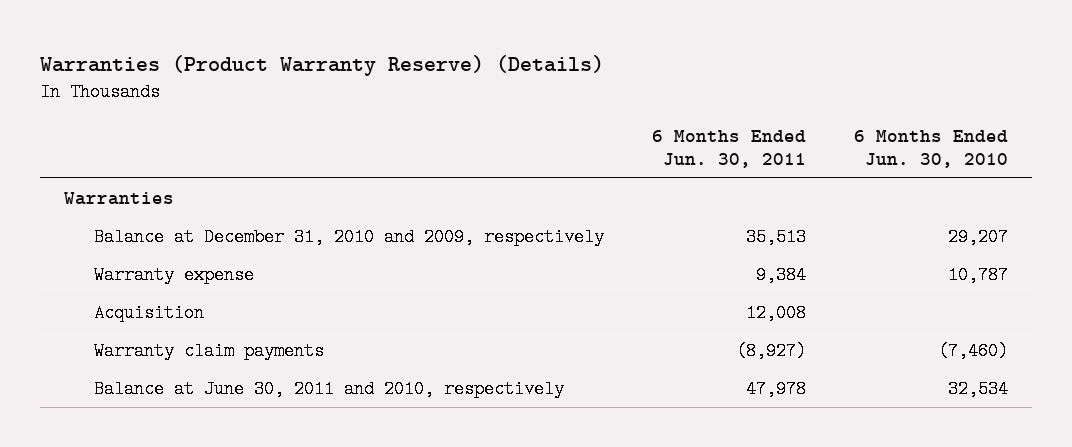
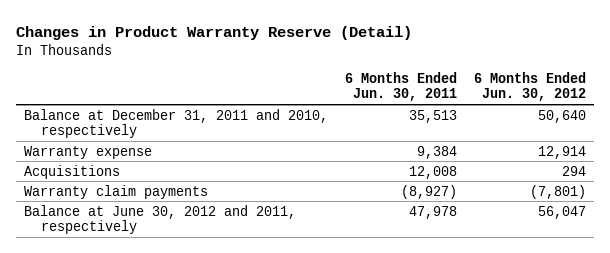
[40,54,605,76] Warranties (Product Warranty Reserve) (Details) -> [15,25,412,40] Changes in Product Warranty Reserve (Detail)
[853,129,1008,168] 6 Months Ended Jun. 30, 2010 -> none
none -> [473,71,586,102] 6 Months Ended Jun. 30, 2012
[64,192,175,206] Warranties -> none
[94,228,605,247] Balance at December 31, 2010 and 2009, respectively -> [24,108,329,139] Balance at December 31, 2011 and 2010, respectively
[94,304,205,323] Acquisition -> [24,164,121,179] Acquisitions
[94,380,565,399] Balance at June 30, 2011 and 2010, respectively -> [24,204,297,235] Balance at June 30, 2012 and 2011, respectively

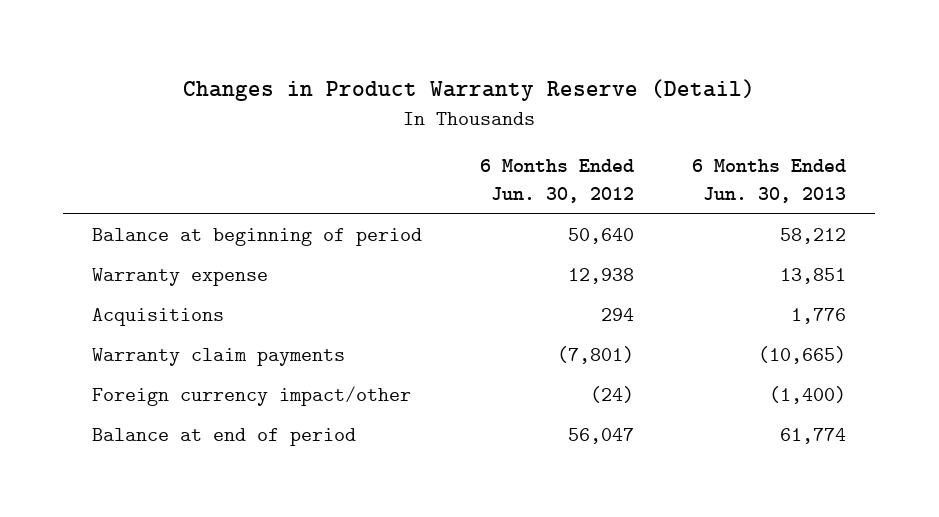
[345,71,458,102] 6 Months Ended Jun. 30, 2011 -> none
none -> [692,159,847,203] 6 Months Ended Jun. 30, 2013
[24,108,329,139] Balance at December 31, 2011 and 2010, respectively -> [92,227,423,246] Balance at beginning of period
[537,145,586,159] 12,914 -> [568,267,635,284] 12,938
none -> [92,385,412,406] Foreign currency impact/other
[24,204,297,235] Balance at June 30, 2012 and 2011, respectively -> [92,427,357,446] Balance at end of period

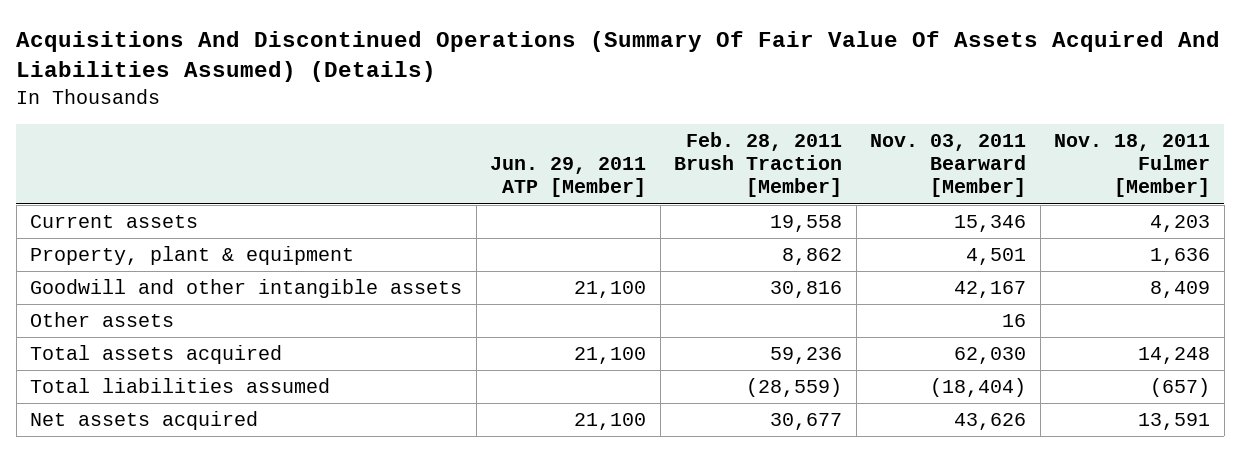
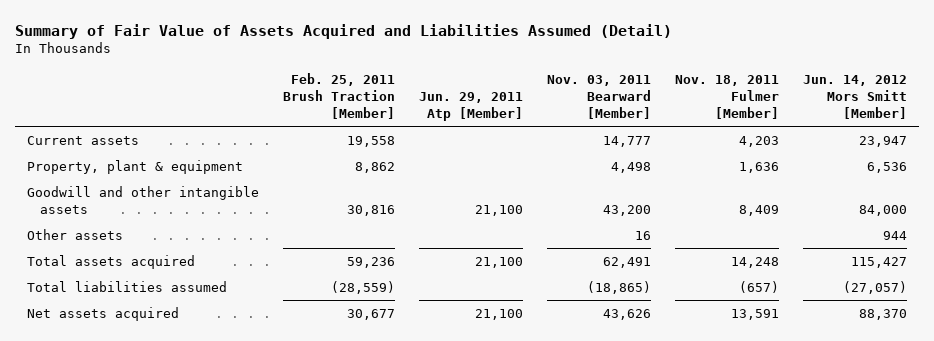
[16,30,1221,83] Acquisitions And Discontinued Operations (Summary Of Fair Value Of Assets Acquired And Liabilities Assumed) (Details) -> [15,23,673,39] Summary of Fair Value of Assets Acquired and Liabilities Assumed (Detail)
[490,157,647,198] Jun. 29, 2011 ATP [Member] -> none
[674,131,843,198] Feb. 28, 2011 Brush Traction [Member] -> none
none -> [283,73,396,120] Feb. 25, 2011 Brush Traction [Member]
none -> [418,92,523,122] Jun. 29, 2011 Atp [Member]
none -> [802,75,907,120] Jun. 14, 2012 Mors Smitt [Member]
[954,215,1027,233] 15,346 -> [602,135,651,147] 14,777
[966,248,1027,266] 4,501 -> [610,161,651,173] 4,498
[954,281,1027,299] 42,167 -> [602,204,651,216] 43,200
[954,347,1027,365] 62,030 -> [602,256,651,268] 62,491
[930,378,1027,398] (18,404) -> [586,280,651,294] (18,865)

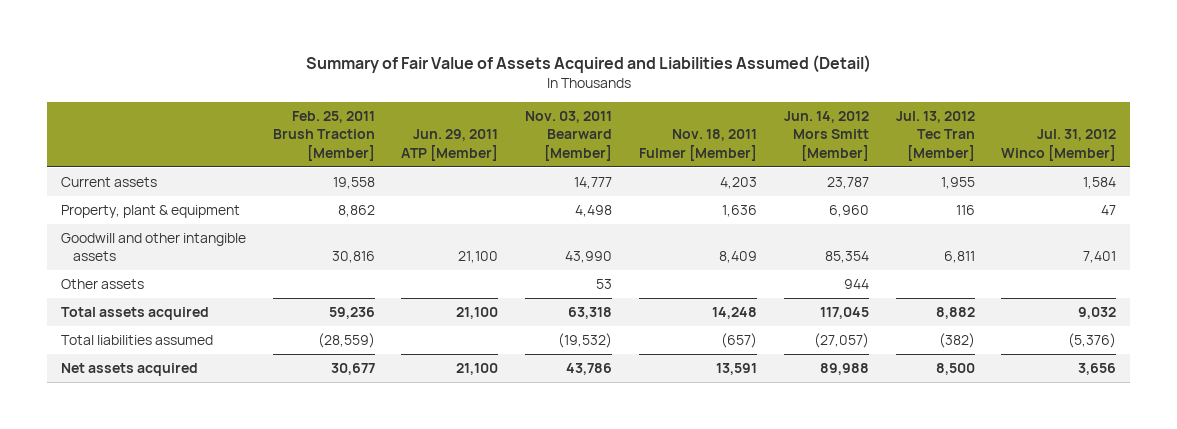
[418,92,523,122] Jun. 29, 2011 Atp [Member] -> none
none -> [401,129,499,161] Jun. 29, 2011 ATP [Member]
none -> [895,111,975,161] Jul. 13, 2012 Tec Tran [Member]
none -> [1001,129,1117,161] Jul. 31, 2012 Winco [Member]
[858,135,907,147] 23,947 -> [826,177,869,190] 23,787
[866,161,907,173] 6,536 -> [828,205,869,218] 6,960
[602,204,651,216] 43,200 -> [565,251,613,264] 43,990
[858,204,907,216] 84,000 -> [824,251,869,264] 85,354
[634,230,651,240] 16 -> [596,279,613,290] 53
[602,256,651,268] 62,491 -> [568,307,613,320] 63,318
[850,256,907,268] 115,427 -> [819,307,869,320] 117,045
[586,280,651,294] (18,865) -> [558,333,613,349] (19,532)
[602,308,651,320] 43,626 -> [566,363,613,376] 43,786
[858,308,907,320] 88,370 -> [819,363,869,376] 89,988

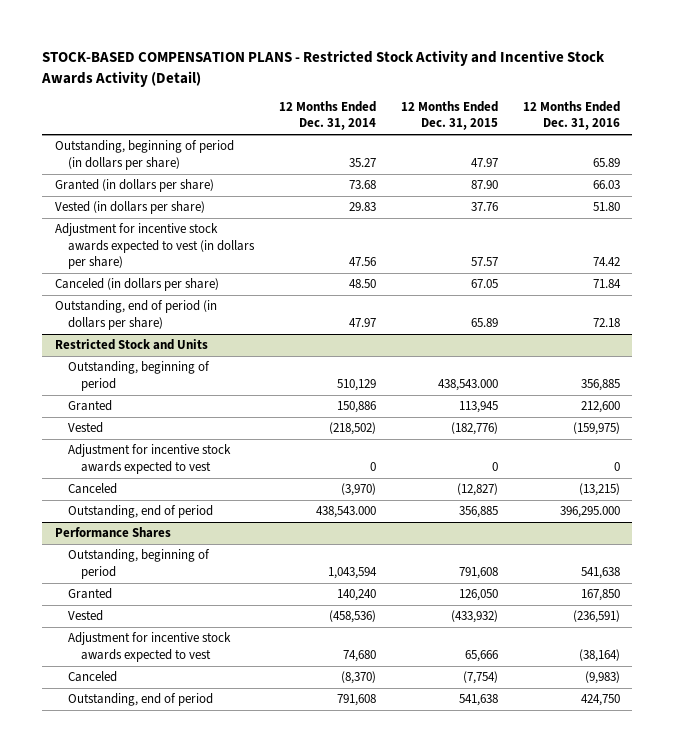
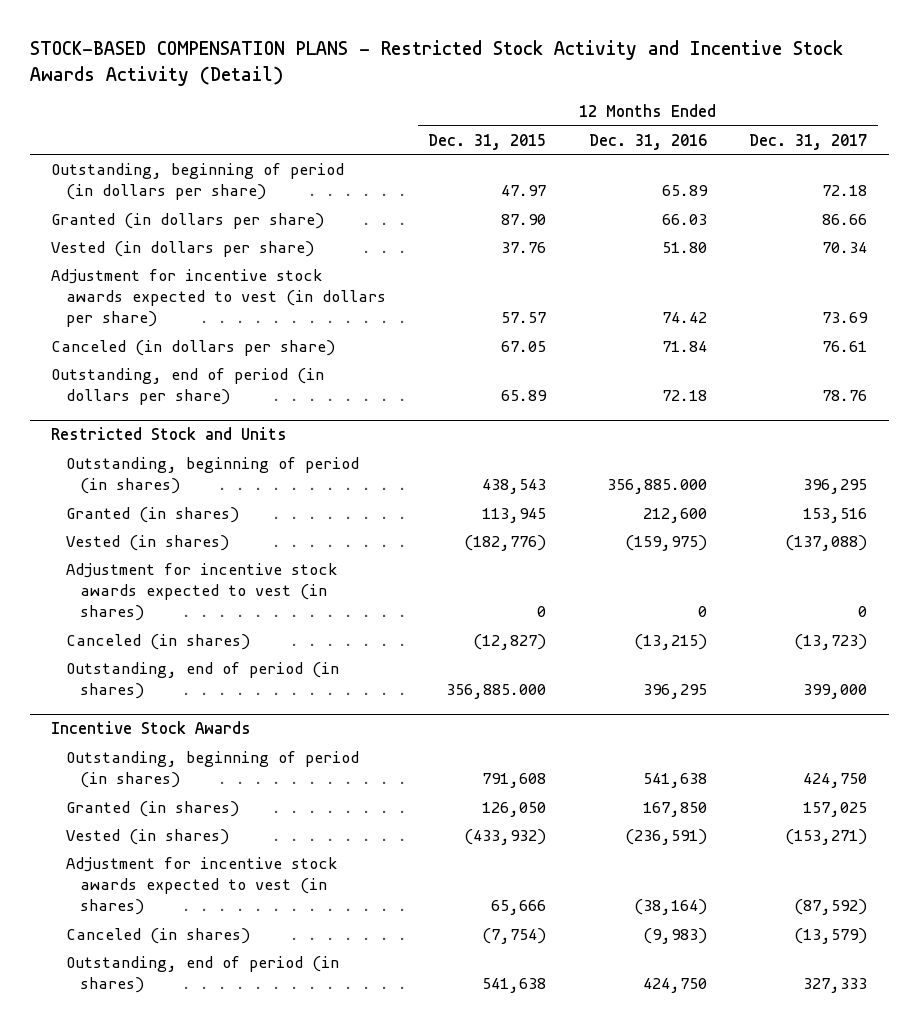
[278,100,376,131] 12 Months Ended Dec. 31, 2014 -> none
none -> [749,133,868,150] Dec. 31, 2017
[67,361,210,391] Outstanding, beginning of period -> [65,456,359,495] Outstanding, beginning of period (in shares)
[437,378,498,391] 438,543.000 -> [482,479,547,495] 438,543
[580,378,620,391] 356,885 -> [606,479,707,495] 356,885.000
[67,400,112,412] Granted -> [65,506,239,523] Granted (in shares)
[67,422,103,434] Vested -> [65,534,229,551] Vested (in shares)
[67,444,231,474] Adjustment for incentive stock awards expected to vest -> [65,562,338,622] Adjustment for incentive stock awards expected to vest (in shares)
[67,483,117,495] Canceled -> [65,633,250,650] Canceled (in shares)
[67,505,213,519] Outstanding, end of period -> [65,661,339,700] Outstanding, end of period (in shares)
[458,506,498,519] 356,885 -> [446,684,547,700] 356,885.000
[559,506,620,519] 396,295.000 -> [642,684,707,700] 396,295
[54,527,171,539] Performance Shares -> [51,721,252,735] Incentive Stock Awards
[67,549,210,579] Outstanding, beginning of period -> [65,750,359,789] Outstanding, beginning of period (in shares)
[67,588,112,600] Granted -> [65,800,239,817] Granted (in shares)
[67,610,103,622] Vested -> [65,828,229,845] Vested (in shares)
[67,632,231,662] Adjustment for incentive stock awards expected to vest -> [65,856,338,916] Adjustment for incentive stock awards expected to vest (in shares)
[67,671,117,683] Canceled -> [65,927,250,944] Canceled (in shares)
[67,693,213,707] Outstanding, end of period -> [65,955,339,994] Outstanding, end of period (in shares)

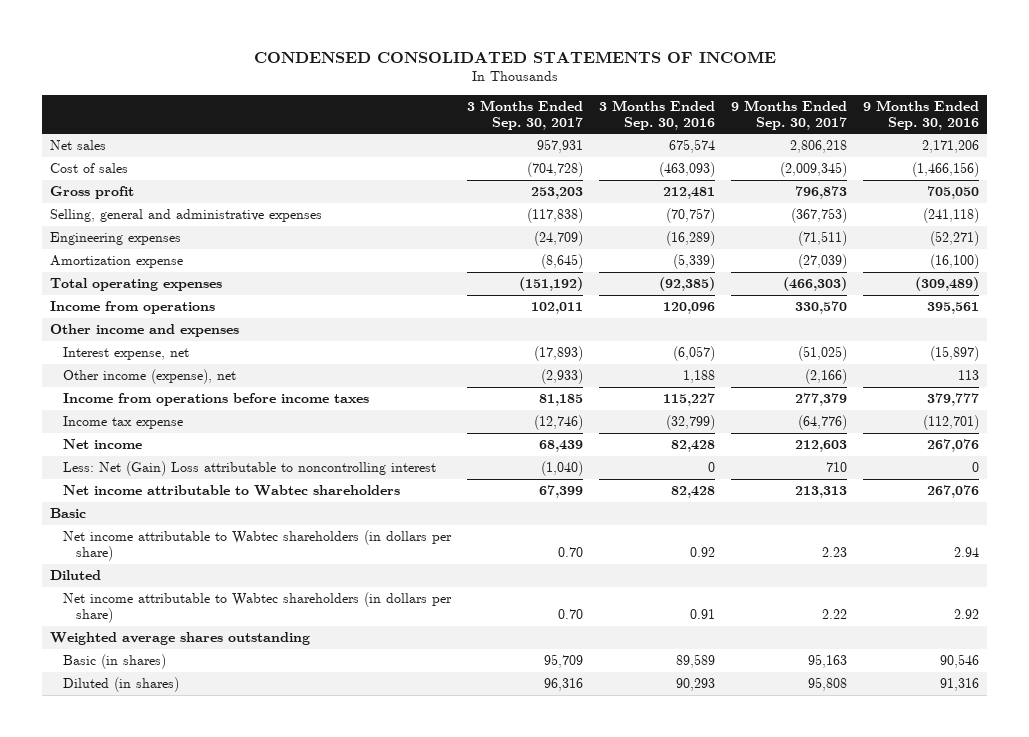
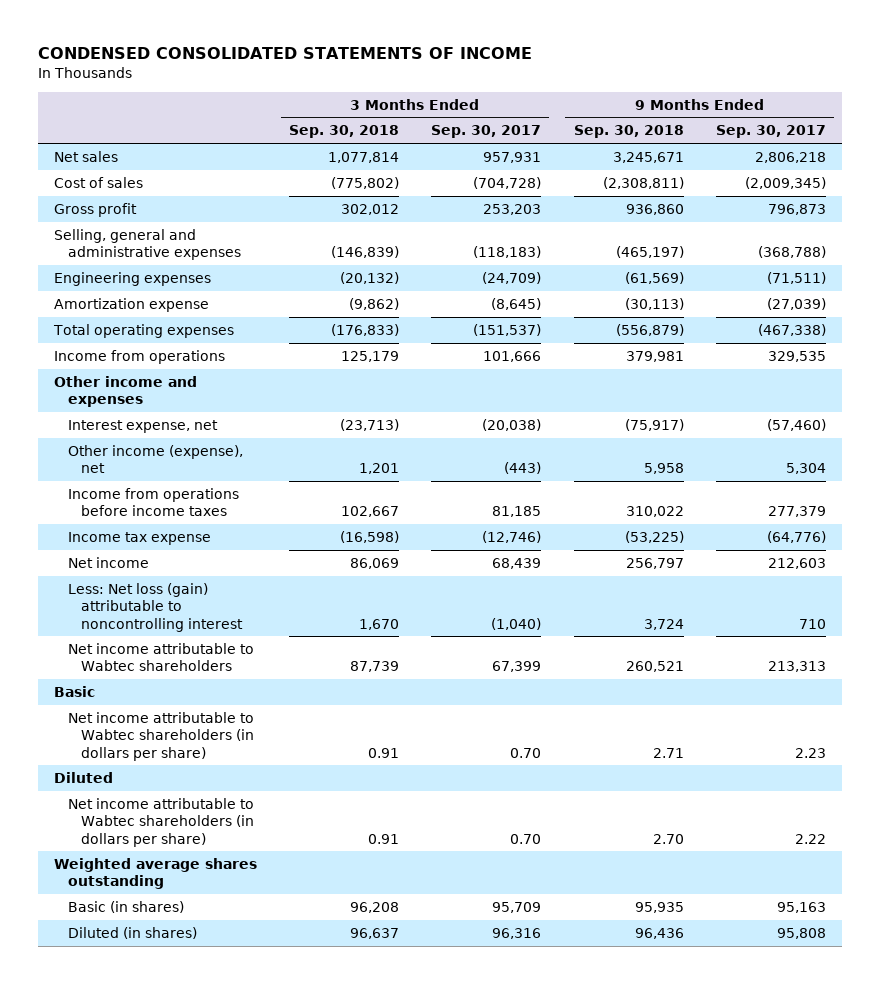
[599,99,716,130] 3 Months Ended Sep. 30, 2016 -> none
[862,99,979,130] 9 Months Ended Sep. 30, 2016 -> none
none -> [289,125,400,139] Sep. 30, 2018
none -> [573,125,684,139] Sep. 30, 2018
[527,208,584,224] (117,838) -> [473,246,542,259] (118,183)
[791,208,848,224] (367,753) -> [757,246,826,259] (368,788)
[519,277,584,292] (151,192) -> [473,323,542,336] (151,537)
[783,277,848,292] (466,303) -> [757,323,826,336] (467,338)
[531,302,584,315] 102,011 -> [483,350,542,362] 101,666
[795,301,848,315] 330,570 -> [767,350,826,362] 329,535
[534,346,584,362] (17,893) -> [482,418,542,431] (20,038)
[798,346,848,362] (51,025) -> [766,418,826,431] (57,460)
[541,369,584,385] (2,933) -> [504,462,542,475] (443)
[805,369,848,385] (2,166) -> [785,463,826,475] 5,304
[63,461,437,477] Less: Net (Gain) Loss attributable to noncontrolling interest -> [67,582,244,632] Less: Net loss (gain) attributable to noncontrolling interest

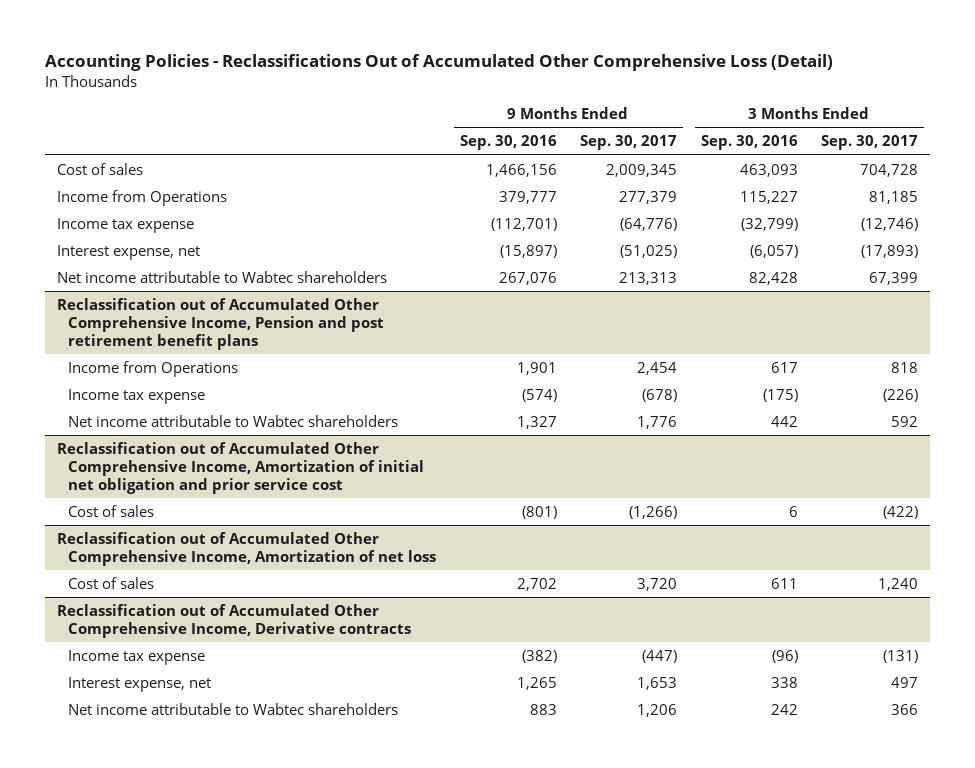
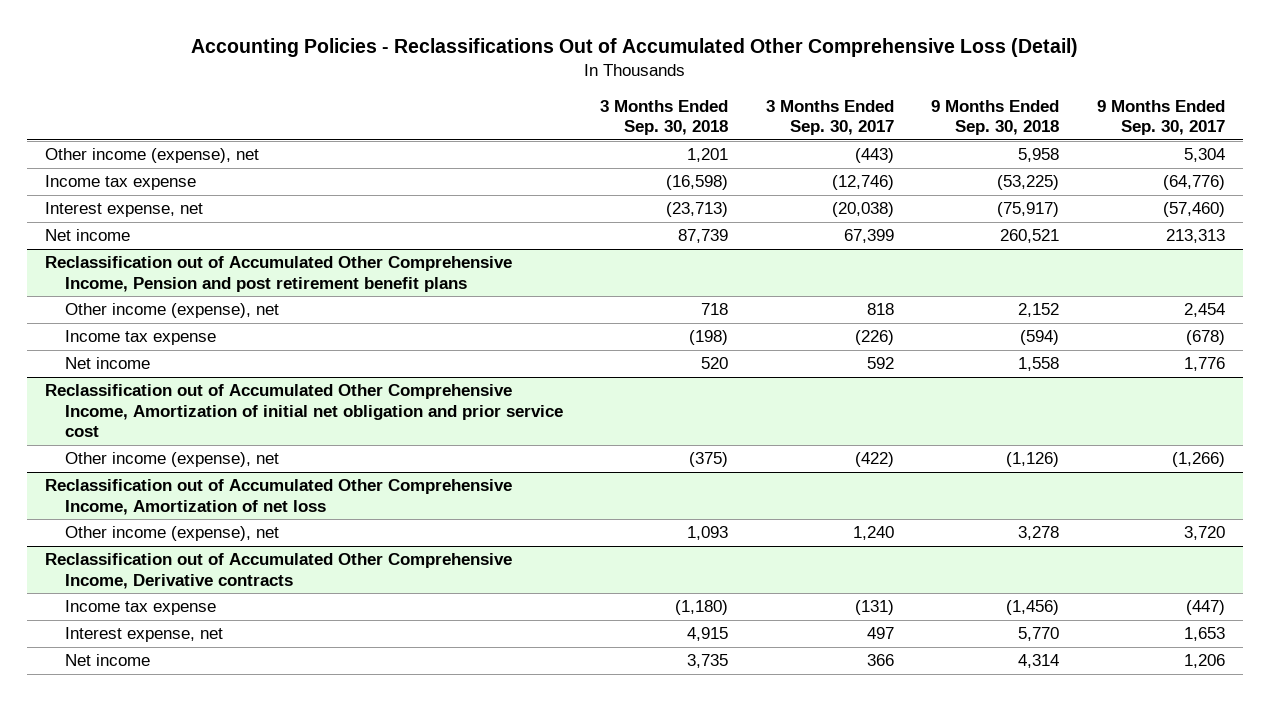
[459,135,557,151] Sep. 30, 2016 -> none
[700,135,798,151] Sep. 30, 2016 -> none
none -> [600,99,729,136] 3 Months Ended Sep. 30, 2018
none -> [931,99,1060,136] 9 Months Ended Sep. 30, 2018
[56,162,143,175] Cost of sales -> none
[56,189,227,206] Income from Operations -> none
none -> [45,148,260,164] Other income (expense), net
[620,244,678,258] (51,025) -> [1162,202,1225,218] (57,460)
[861,244,919,258] (17,893) -> [831,202,894,218] (20,038)
[56,270,387,283] Net income attributable to Wabtec shareholders -> [45,229,131,242] Net income
[68,360,239,377] Income from Operations -> [64,303,279,319] Other income (expense), net
[68,414,399,427] Net income attributable to Wabtec shareholders -> [64,357,150,370] Net income
[68,504,155,517] Cost of sales -> [64,452,279,468] Other income (expense), net
[68,576,155,589] Cost of sales -> [64,526,279,542] Other income (expense), net
[68,702,399,715] Net income attributable to Wabtec shareholders -> [64,654,150,667] Net income

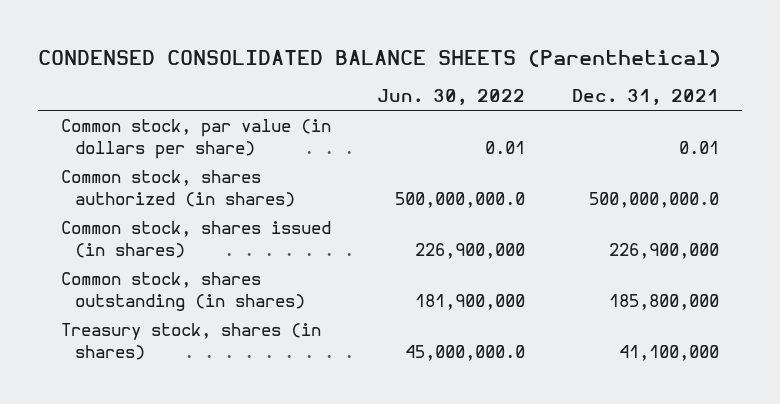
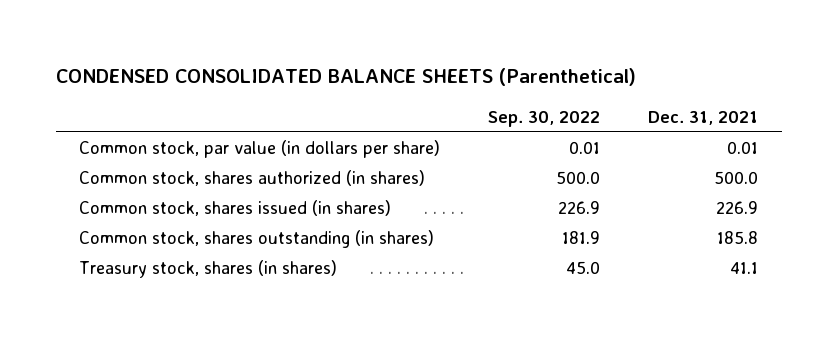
[377,89,526,106] Jun. 30, 2022 -> none
none -> [488,110,601,127] Sep. 30, 2022
[588,191,719,208] 500,000,000.0 -> [714,171,759,185] 500.0
[608,242,719,259] 226,900,000 -> [716,201,759,215] 226.9
[608,293,719,310] 185,800,000 -> [717,231,759,245] 185.8
[618,344,719,361] 41,100,000 -> [730,262,759,275] 41.1

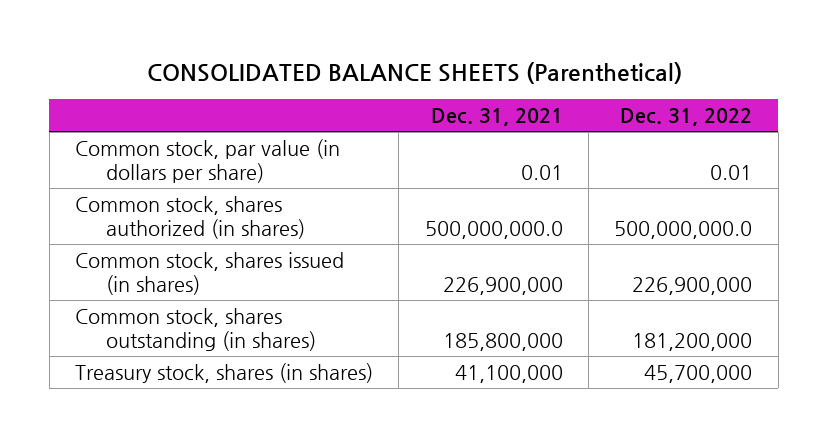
[55,68,636,87] CONDENSED CONSOLIDATED BALANCE SHEETS (Parenthetical) -> [146,61,682,84] CONSOLIDATED BALANCE SHEETS (Parenthetical)
[488,110,601,127] Sep. 30, 2022 -> none
none -> [620,108,753,127] Dec. 31, 2022
[714,171,759,185] 500.0 -> [424,221,563,240] 500,000,000.0
[716,201,759,215] 226.9 -> [442,277,563,296] 226,900,000
[717,231,759,245] 185.8 -> [442,333,563,352] 185,800,000
[730,262,759,275] 41.1 -> [454,364,563,383] 41,100,000

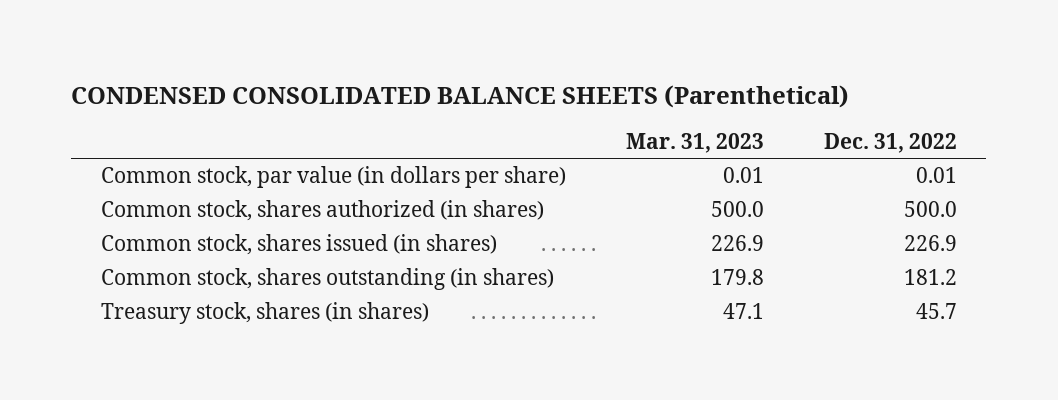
[146,61,682,84] CONSOLIDATED BALANCE SHEETS (Parenthetical) -> [71,84,850,108] CONDENSED CONSOLIDATED BALANCE SHEETS (Parenthetical)
[430,108,563,127] Dec. 31, 2021 -> none
none -> [625,132,764,153] Mar. 31, 2023
[614,221,753,240] 500,000,000.0 -> [903,201,957,218] 500.0
[632,277,753,296] 226,900,000 -> [903,235,957,252] 226.9
[632,333,753,352] 181,200,000 -> [903,269,957,286] 181.2
[644,364,753,383] 45,700,000 -> [915,303,957,320] 45.7

